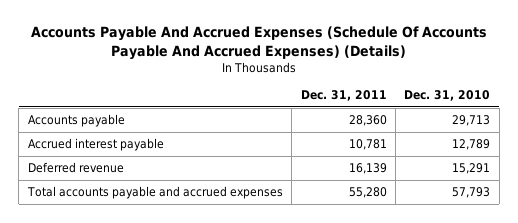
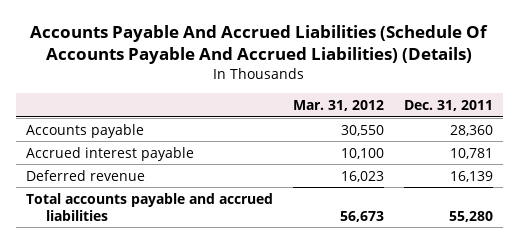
[31,26,488,60] Accounts Payable And Accrued Expenses (Schedule Of Accounts Payable And Accrued Expenses) (Details) -> [30,24,489,64] Accounts Payable And Accrued Liabilities (Schedule Of Accounts Payable And Accrued Liabilities) (Details)
[404,90,491,102] Dec. 31, 2010 -> none
none -> [292,99,384,111] Mar. 31, 2012
[26,186,283,200] Total accounts payable and accrued expenses -> [25,192,273,221] Total accounts payable and accrued liabilities

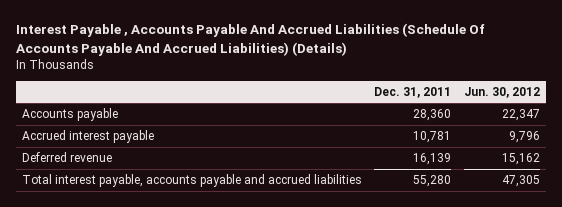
[30,24,489,64] Accounts Payable And Accrued Liabilities (Schedule Of Accounts Payable And Accrued Liabilities) (Details) -> [15,23,485,56] Interest Payable , Accounts Payable And Accrued Liabilities (Schedule Of Accounts Payable And Accrued Liabilities) (Details)
[292,99,384,111] Mar. 31, 2012 -> none
none -> [463,86,540,98] Jun. 30, 2012
[25,192,273,221] Total accounts payable and accrued liabilities -> [21,174,362,188] Total interest payable, accounts payable and accrued liabilities

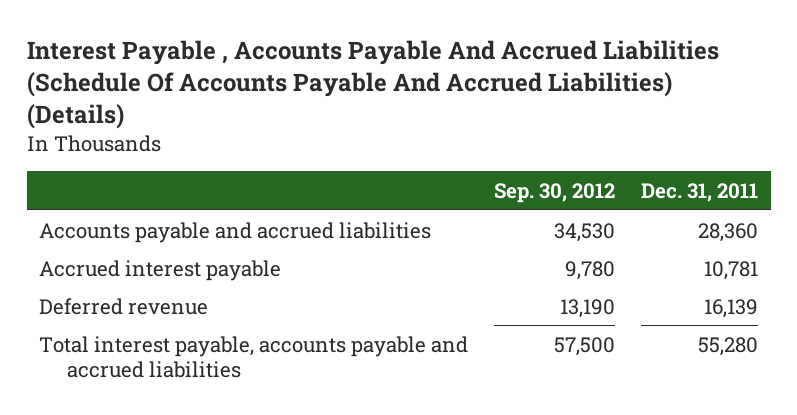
[463,86,540,98] Jun. 30, 2012 -> none
none -> [494,183,616,204] Sep. 30, 2012
[21,108,118,122] Accounts payable -> [39,221,432,243] Accounts payable and accrued liabilities

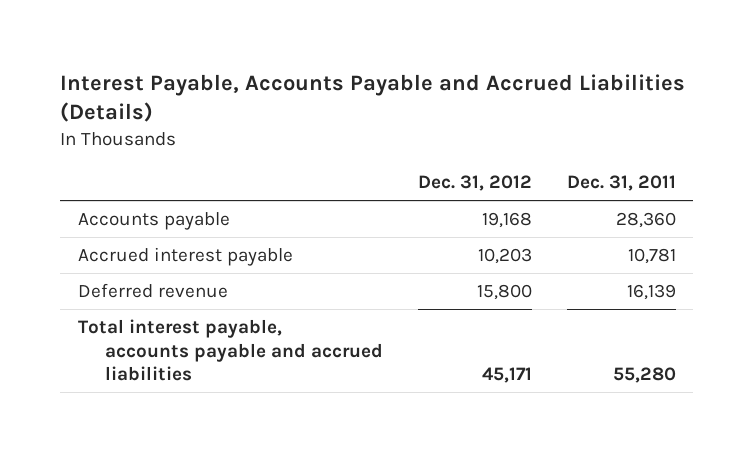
[26,39,719,129] Interest Payable , Accounts Payable And Accrued Liabilities (Schedule Of Accounts Payable And Accrued Liabilities) (Details) -> [60,73,686,123] Interest Payable, Accounts Payable and Accrued Liabilities (Details)
[494,183,616,204] Sep. 30, 2012 -> none
none -> [417,174,532,191] Dec. 31, 2012
[39,221,432,243] Accounts payable and accrued liabilities -> [77,212,230,231] Accounts payable

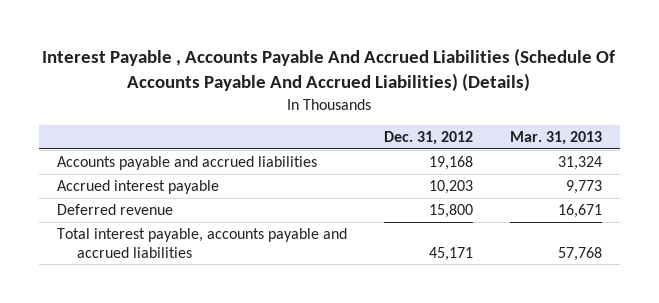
[60,73,686,123] Interest Payable, Accounts Payable and Accrued Liabilities (Details) -> [42,48,616,92] Interest Payable , Accounts Payable And Accrued Liabilities (Schedule Of Accounts Payable And Accrued Liabilities) (Details)
[566,174,676,191] Dec. 31, 2011 -> none
none -> [509,131,602,146] Mar. 31, 2013
[77,212,230,231] Accounts payable -> [57,155,318,170] Accounts payable and accrued liabilities

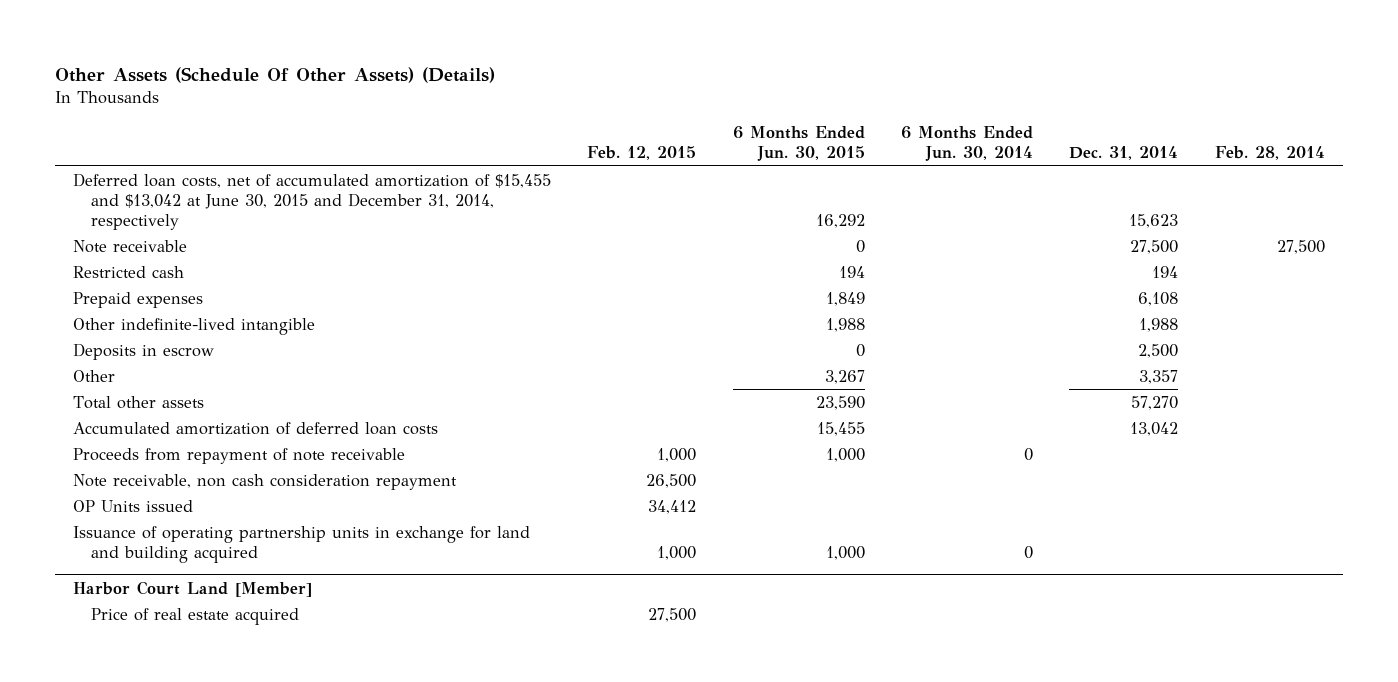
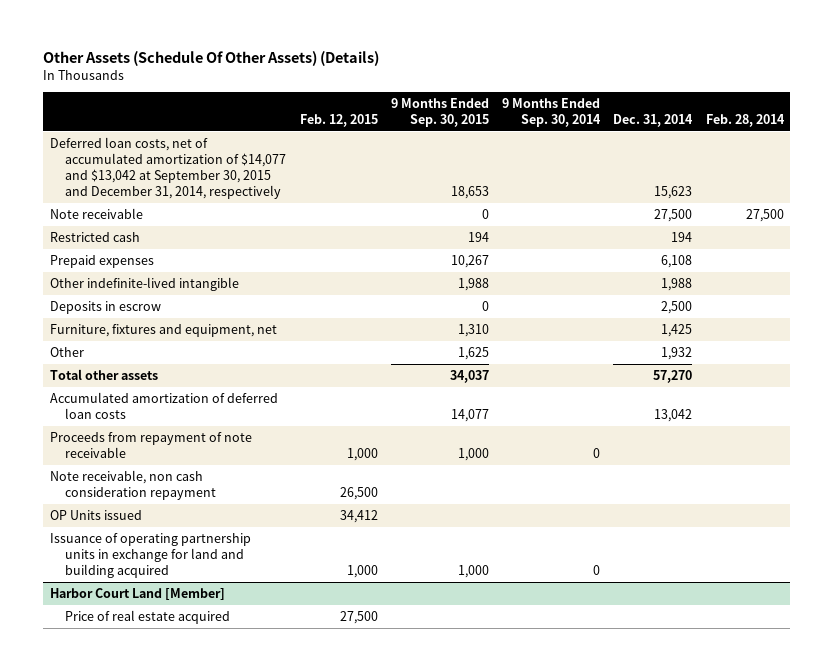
[732,126,865,162] 6 Months Ended Jun. 30, 2015 -> none
[901,126,1034,162] 6 Months Ended Jun. 30, 2014 -> none
none -> [390,98,489,128] 9 Months Ended Sep. 30, 2015
none -> [502,98,602,128] 9 Months Ended Sep. 30, 2014
[73,172,552,230] Deferred loan costs, net of accumulated amortization of $15,455 and $13,042 at June 30, 2015 and December 31, 2014, respectively -> [49,136,287,200] Deferred loan costs, net of accumulated amortization of $14,077 and $13,042 at September 30, 2015 and December 31, 2014, respectively
none -> [49,323,277,337] Furniture, fixtures and equipment, net
[1139,369,1179,384] 3,357 -> [661,346,693,360] 1,932

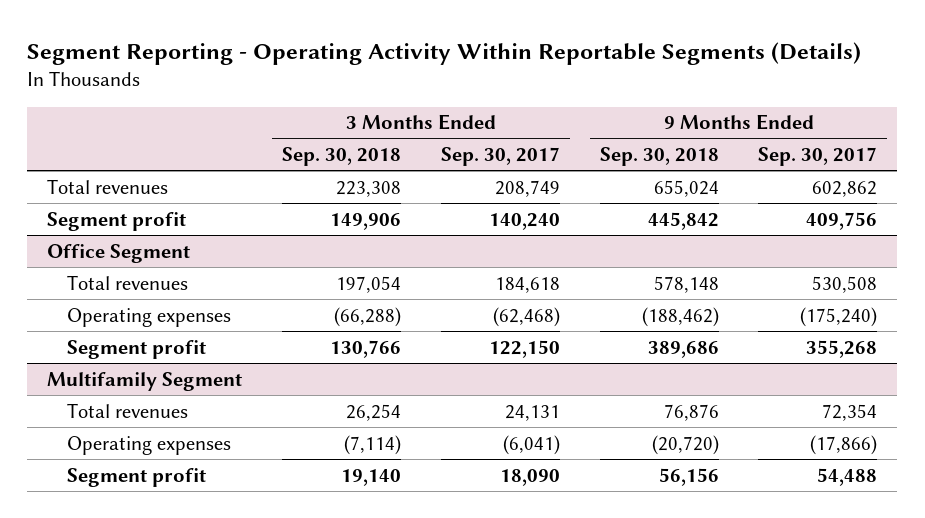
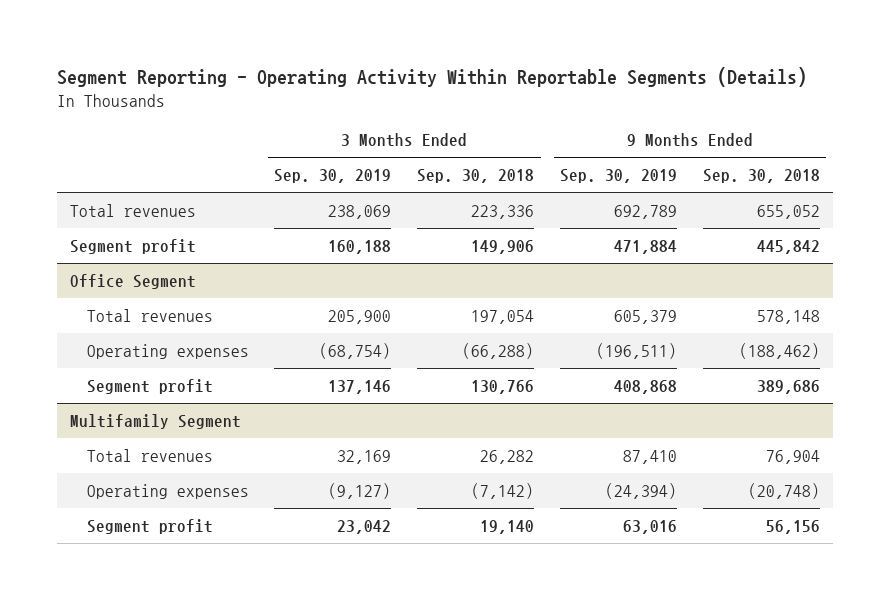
[440,147,560,167] Sep. 30, 2017 -> none
[758,147,878,167] Sep. 30, 2017 -> none
none -> [274,169,392,184] Sep. 30, 2019
none -> [559,169,677,184] Sep. 30, 2019
[336,180,402,197] 223,308 -> [471,204,535,219] 223,336
[653,179,719,197] 655,024 -> [756,204,820,219] 655,052
[346,403,402,421] 26,254 -> [480,449,535,464] 26,282
[663,403,719,421] 76,876 -> [765,449,820,464] 76,904
[344,434,402,455] (7,114) -> [471,482,535,499] (7,142)
[651,434,719,455] (20,720) -> [747,482,820,499] (20,748)

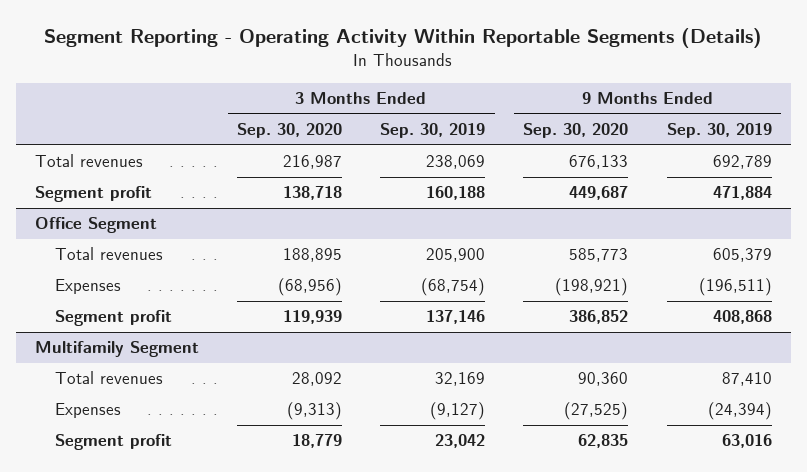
[417,169,535,184] Sep. 30, 2018 -> none
[702,169,820,184] Sep. 30, 2018 -> none
none -> [237,123,343,139] Sep. 30, 2020
none -> [523,123,629,139] Sep. 30, 2020
[86,343,249,359] Operating expenses -> [55,279,122,295] Expenses
[86,483,249,499] Operating expenses -> [55,403,122,419] Expenses

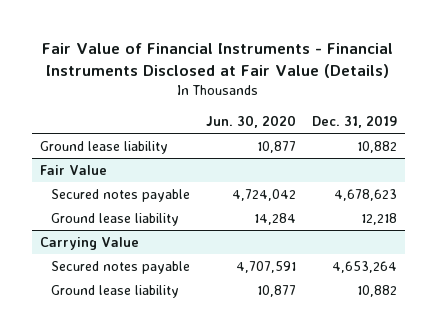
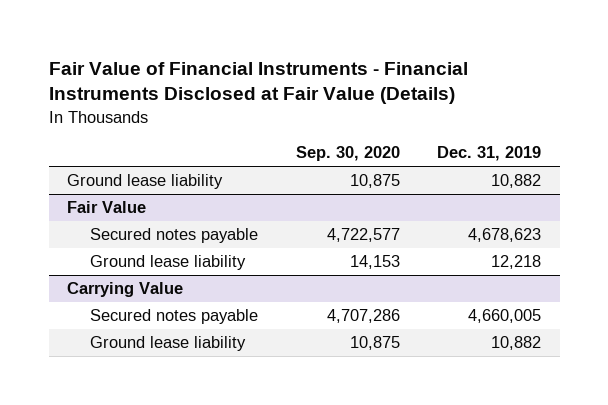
[206,115,297,129] Jun. 30, 2020 -> none
none -> [295,146,400,162] Sep. 30, 2020
[331,260,397,273] 4,653,264 -> [468,309,542,324] 4,660,005

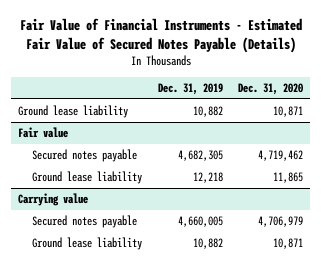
[48,61,468,105] Fair Value of Financial Instruments - Financial Instruments Disclosed at Fair Value (Details) -> [19,17,302,53] Fair Value of Financial Instruments - Estimated Fair Value of Secured Notes Payable (Details)
[295,146,400,162] Sep. 30, 2020 -> none
none -> [237,83,303,96] Dec. 31, 2020
[67,201,147,214] Fair Value -> [18,127,69,139] Fair value
[468,228,542,243] 4,678,623 -> [177,150,223,162] 4,682,305
[67,282,184,298] Carrying Value -> [18,193,89,207] Carrying value

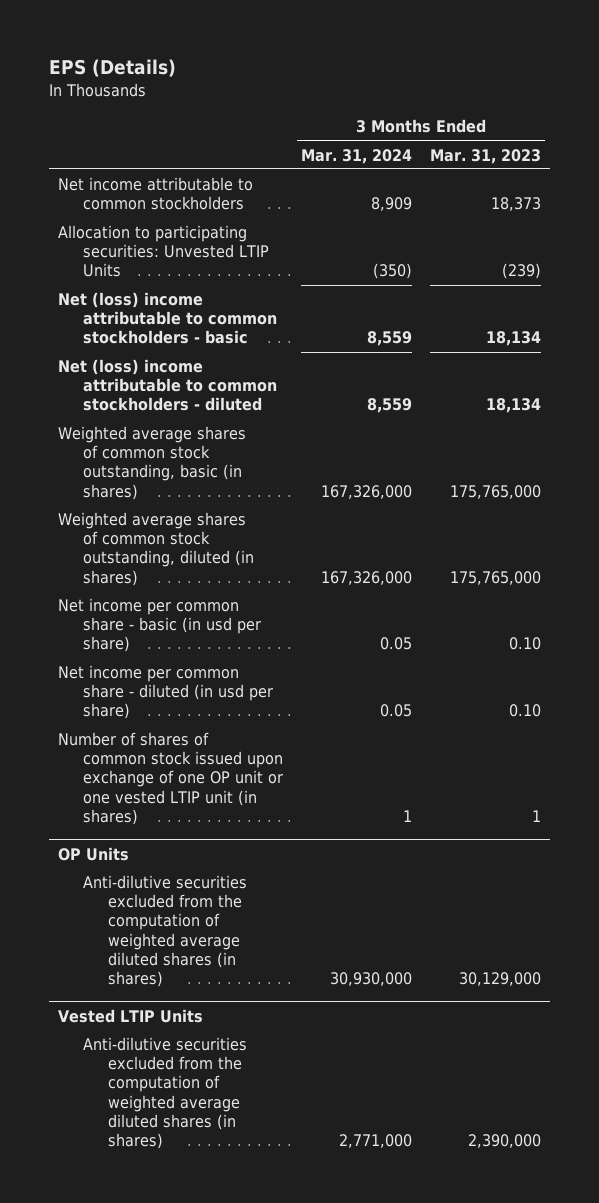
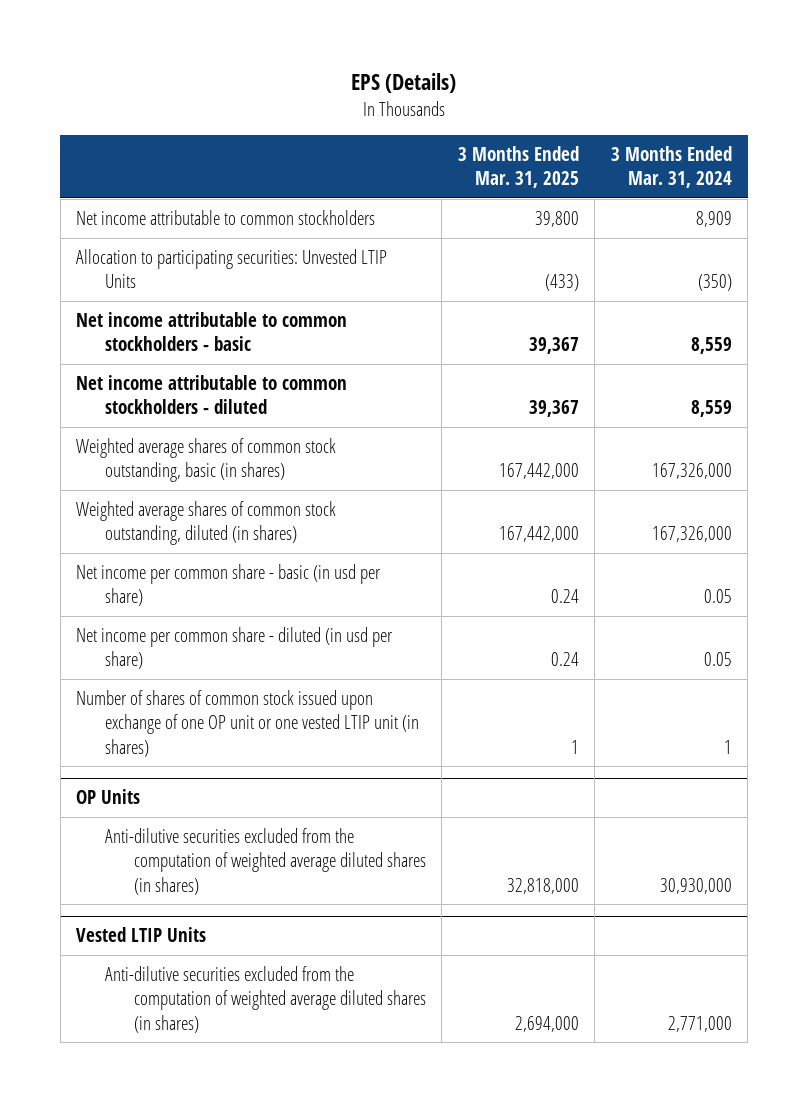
[429,148,541,164] Mar. 31, 2023 -> none
none -> [457,145,579,189] 3 Months Ended Mar. 31, 2025
[58,292,278,345] Net (loss) income attributable to common stockholders - basic -> [76,312,348,352] Net income attributable to common stockholders - basic
[58,359,278,412] Net (loss) income attributable to common stockholders - diluted -> [76,375,348,415] Net income attributable to common stockholders - diluted

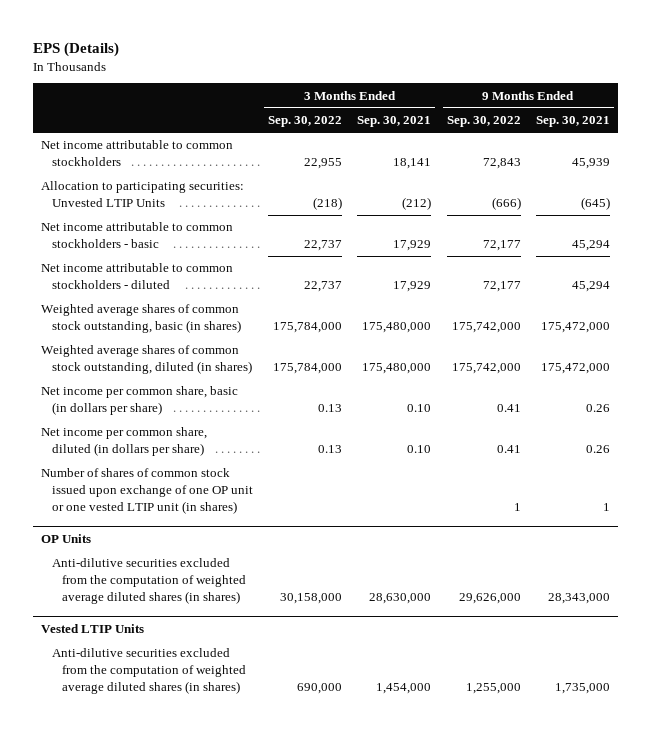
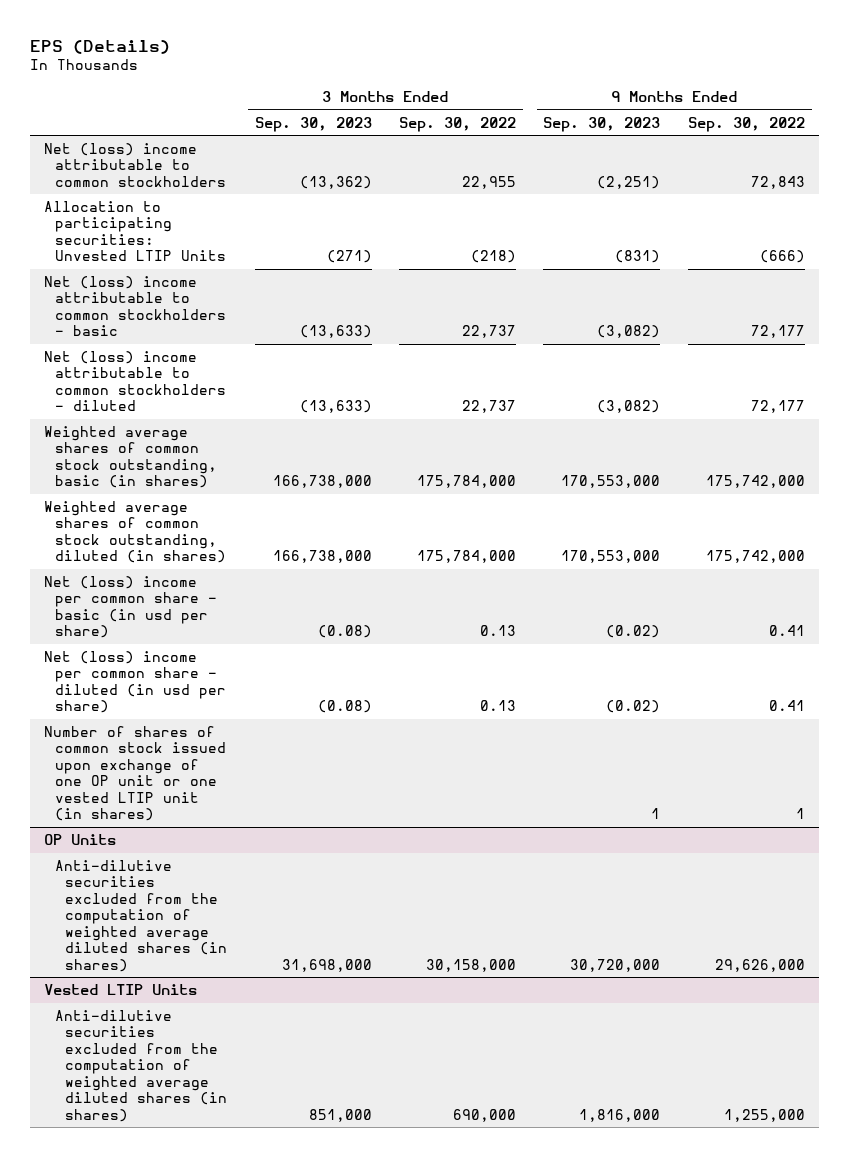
[357,116,432,128] Sep. 30, 2021 -> none
[535,116,610,128] Sep. 30, 2021 -> none
none -> [254,116,372,132] Sep. 30, 2023
none -> [543,116,661,132] Sep. 30, 2023
[40,140,233,166] Net income attributable to common stockholders -> [44,142,226,187] Net (loss) income attributable to common stockholders
[40,222,233,248] Net income attributable to common stockholders - basic -> [44,275,226,337] Net (loss) income attributable to common stockholders - basic
[40,263,233,289] Net income attributable to common stockholders - diluted -> [44,350,226,412] Net (loss) income attributable to common stockholders - diluted
[40,386,238,415] Net income per common share, basic (in dollars per share) -> [44,575,217,639] Net (loss) income per common share - basic (in usd per share)
[40,427,207,456] Net income per common share, diluted (in dollars per share) -> [44,650,226,714] Net (loss) income per common share - diluted (in usd per share)

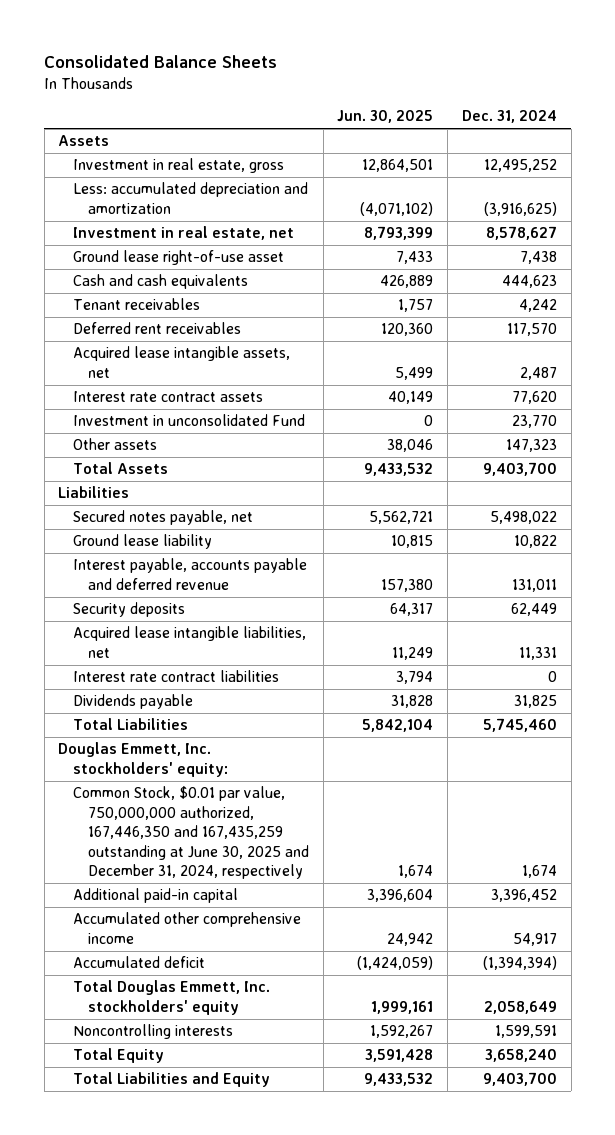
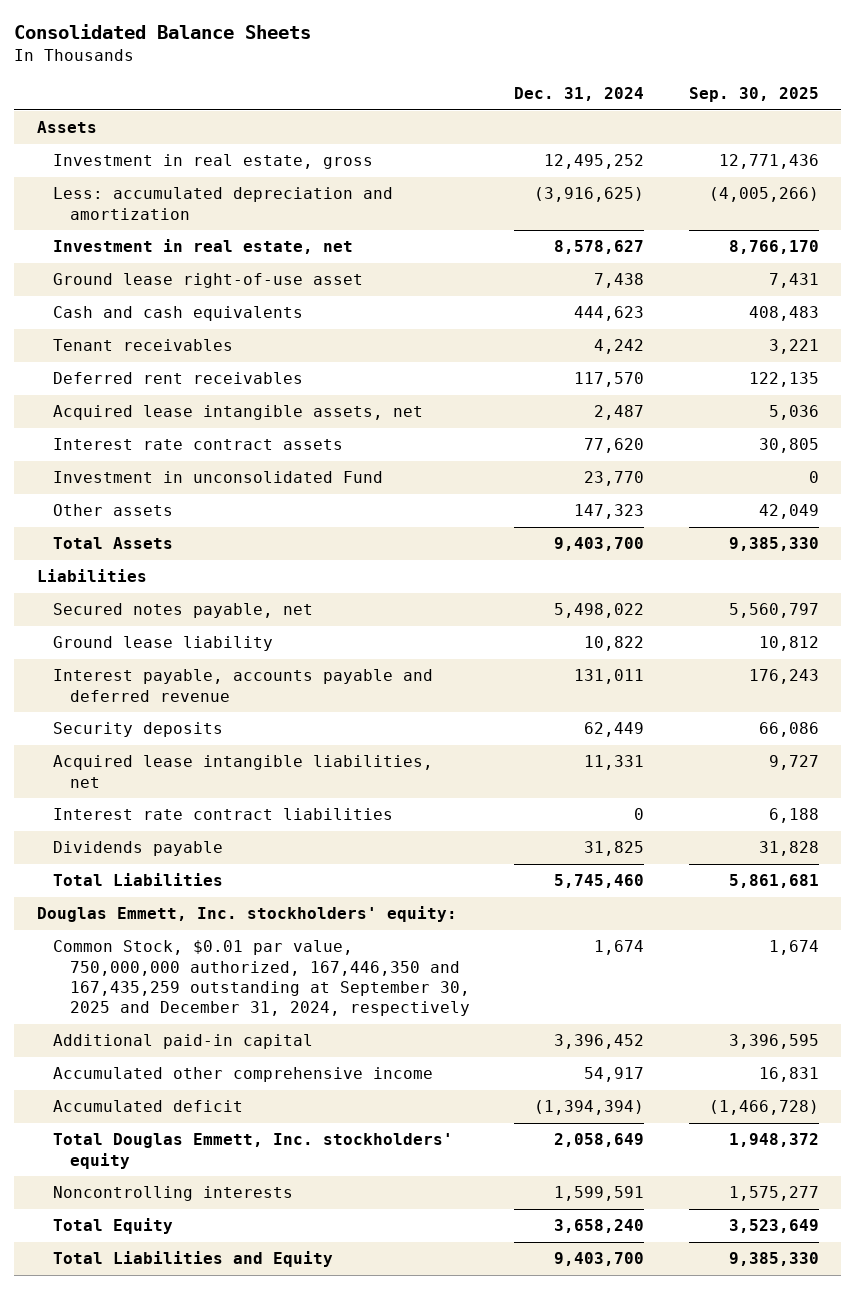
[337,110,434,124] Jun. 30, 2025 -> none
none -> [688,87,819,103] Sep. 30, 2025
[73,786,309,880] Common Stock, $0.01 par value, 750,000,000 authorized, 167,446,350 and 167,435,259 outstanding at June 30, 2025 and December 31, 2024, respectively -> [53,940,470,1017] Common Stock, $0.01 par value, 750,000,000 authorized, 167,446,350 and 167,435,259 outstanding at September 30, 2025 and December 31, 2024, respectively

